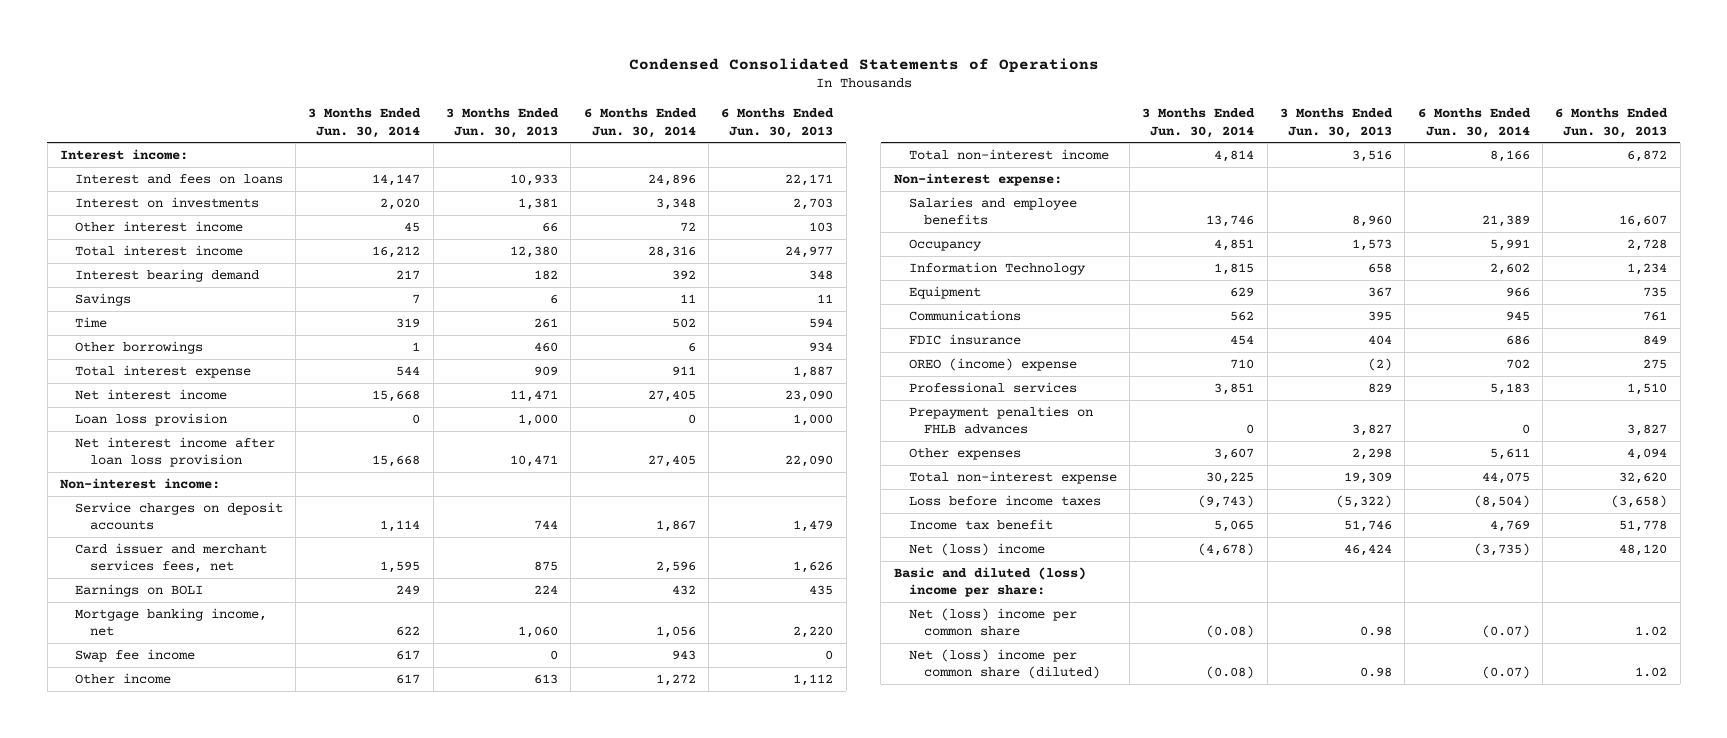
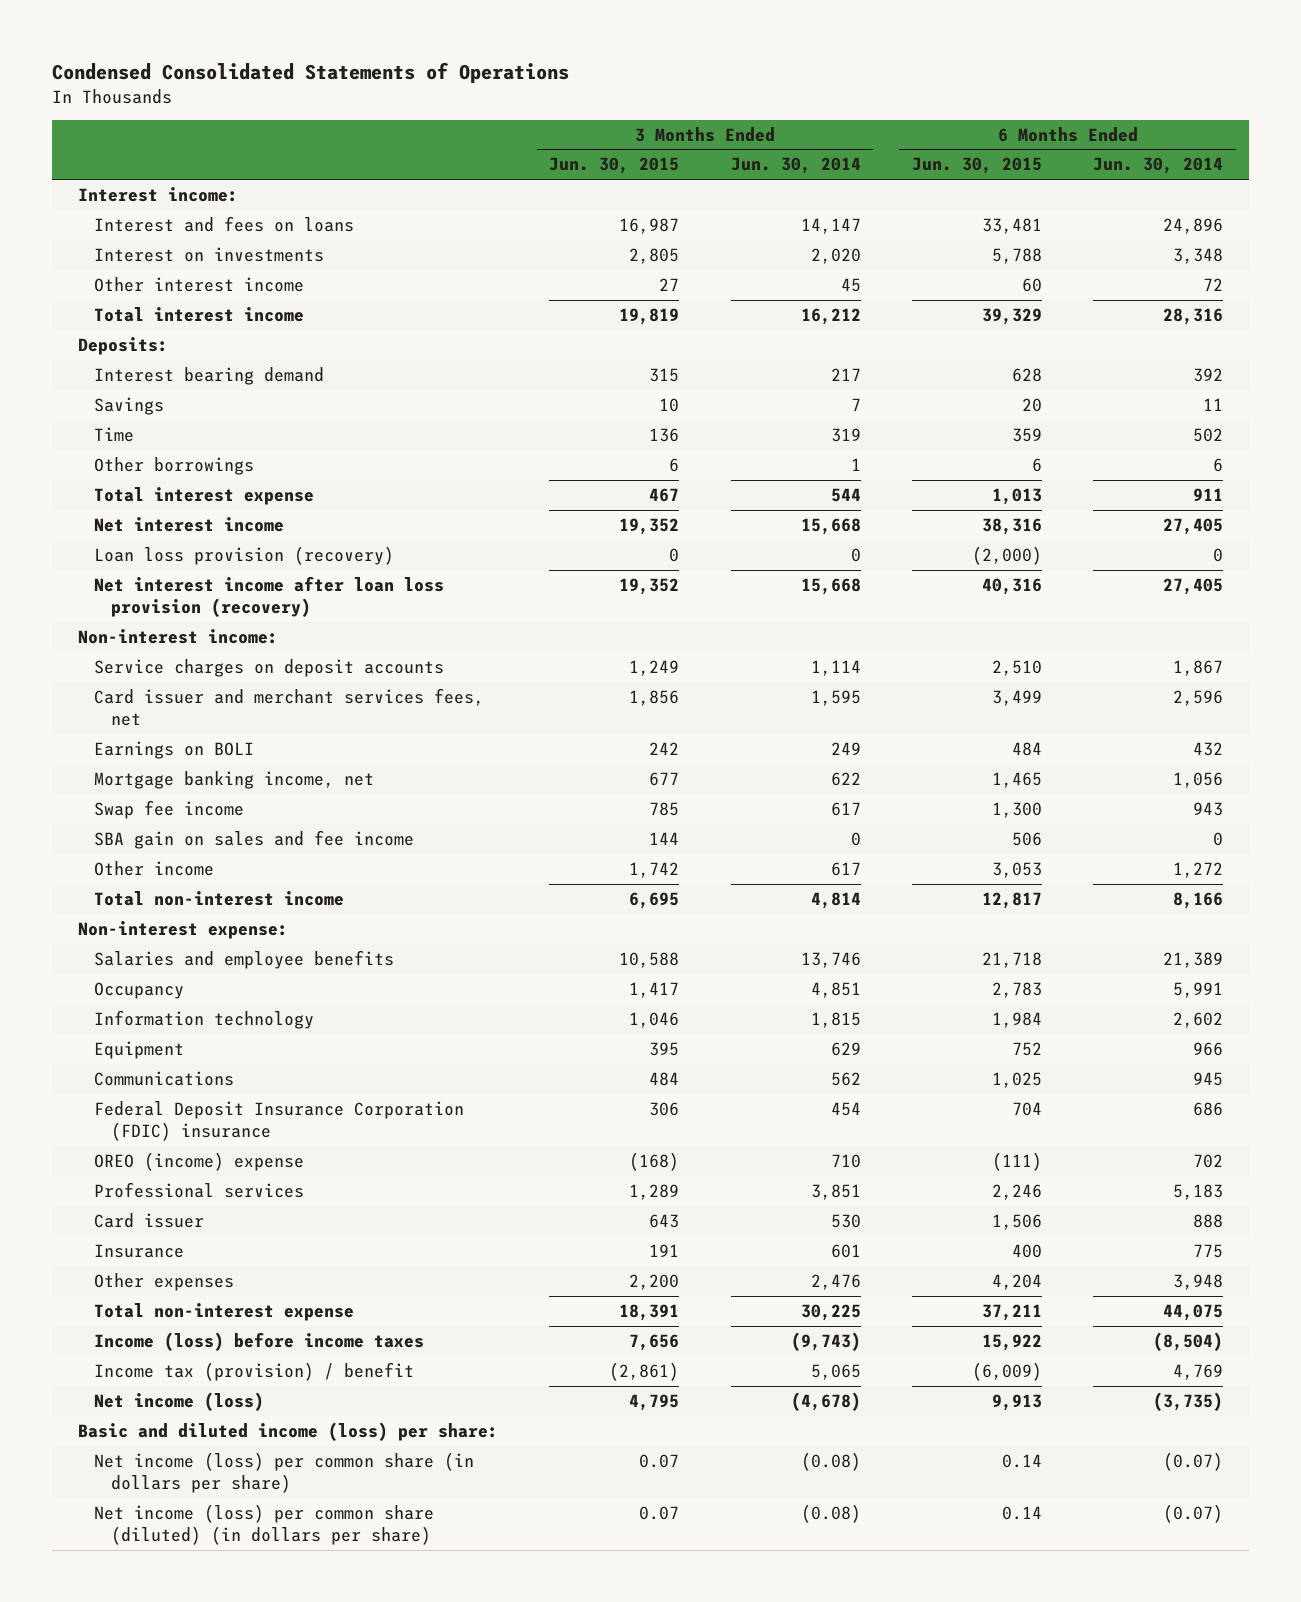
[446,108,560,138] 3 Months Ended Jun. 30, 2013 -> none
[721,108,835,138] 6 Months Ended Jun. 30, 2013 -> none
none -> [549,157,680,175] Jun. 30, 2015
none -> [911,157,1042,175] Jun. 30, 2015
none -> [78,336,169,355] Deposits:
[74,413,227,427] Loan loss provision -> [94,545,395,565] Loan loss provision (recovery)
[74,437,275,468] Net interest income after loan loss provision -> [94,575,445,617] Net interest income after loan loss provision (recovery)
none -> [94,829,415,849] SBA gain on sales and fee income
[908,262,1086,276] Information Technology -> [94,1009,315,1029] Information technology
[908,334,1021,346] FDIC insurance -> [94,1100,465,1141] Federal Deposit Insurance Corporation (FDIC) insurance
[908,406,1093,435] Prepayment penalties on FHLB advances -> none
none -> [94,1212,205,1228] Card issuer
none -> [94,1243,185,1258] Insurance
[1214,448,1255,461] 3,607 -> [810,1273,861,1290] 2,476
[1489,448,1530,461] 5,611 -> [1173,1273,1224,1290] 3,948
[908,495,1101,507] Loss before income taxes -> [94,1331,425,1351] Income (loss) before income taxes
[908,519,1053,531] Income tax benefit -> [94,1361,415,1381] Income tax (provision) / benefit
[908,543,1045,557] Net (loss) income -> [94,1391,265,1411] Net income (loss)
[893,567,1086,598] Basic and diluted (loss) income per share: -> [78,1421,499,1441] Basic and diluted income (loss) per share:
[908,608,1077,637] Net (loss) income per common share -> [94,1451,475,1493] Net income (loss) per common share (in dollars per share)
[908,649,1100,680] Net (loss) income per common share (diluted) -> [94,1503,435,1545] Net income (loss) per common share (diluted) (in dollars per share)

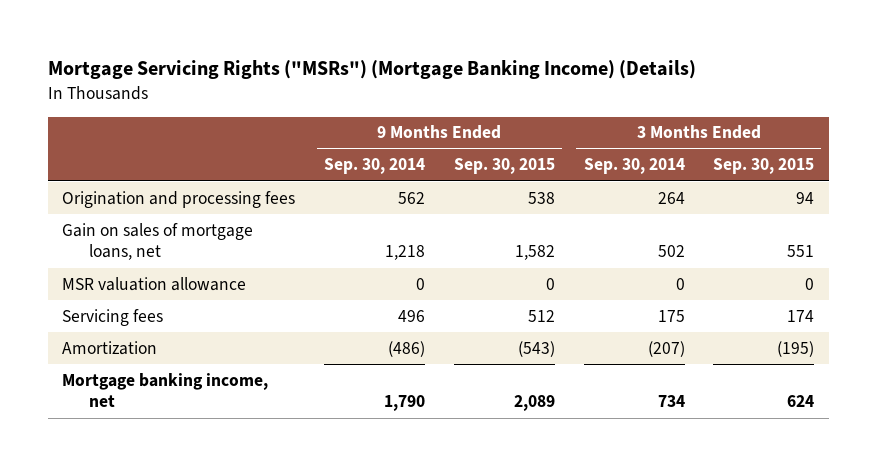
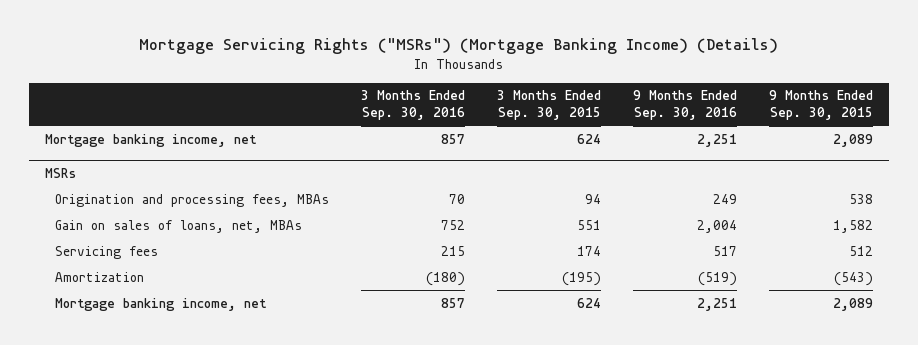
[324,158,426,175] Sep. 30, 2014 -> none
[583,158,685,175] Sep. 30, 2014 -> none
none -> [361,90,466,120] 3 Months Ended Sep. 30, 2016
none -> [633,90,738,120] 9 Months Ended Sep. 30, 2016
[62,276,247,291] MSR valuation allowance -> none
none -> [45,133,258,147] Mortgage banking income, net
none -> [45,168,77,179] MSRs
[62,190,296,208] Origination and processing fees -> [55,193,330,207] Origination and processing fees, MBAs
[62,222,254,261] Gain on sales of mortgage loans, net -> [55,219,303,233] Gain on sales of loans, net, MBAs

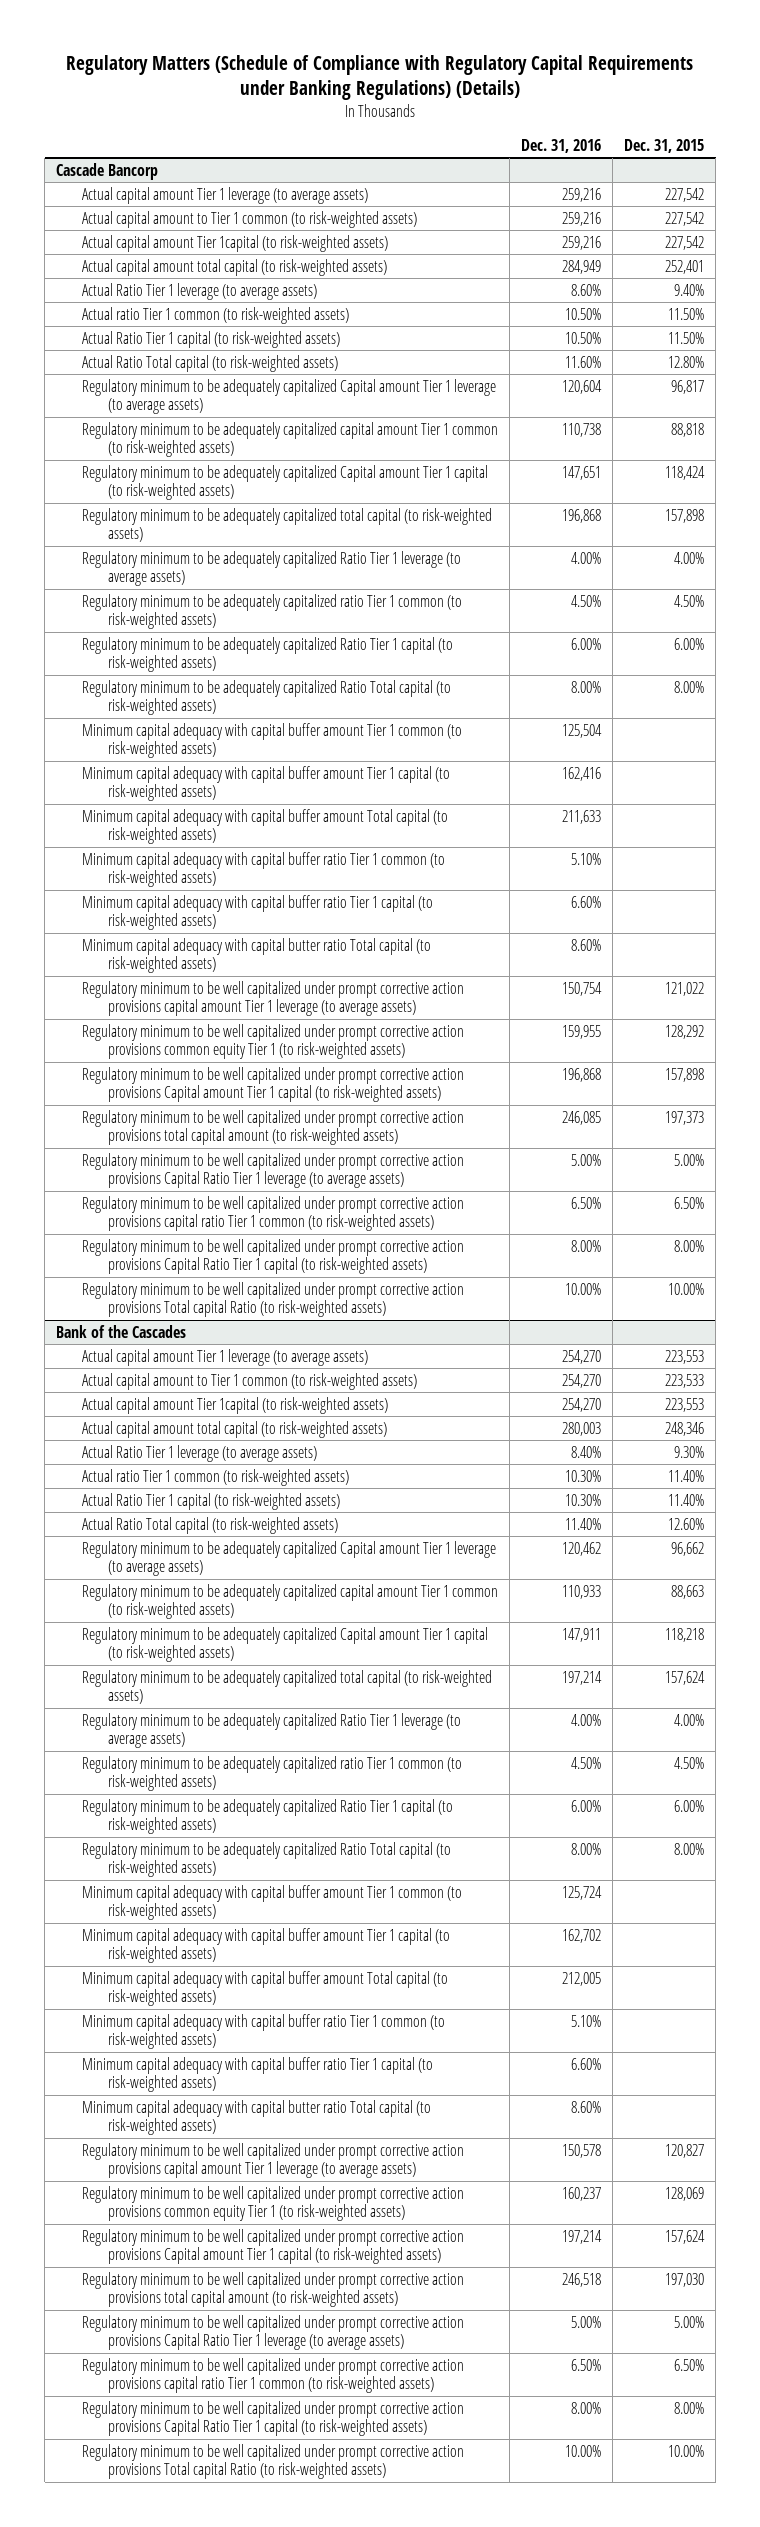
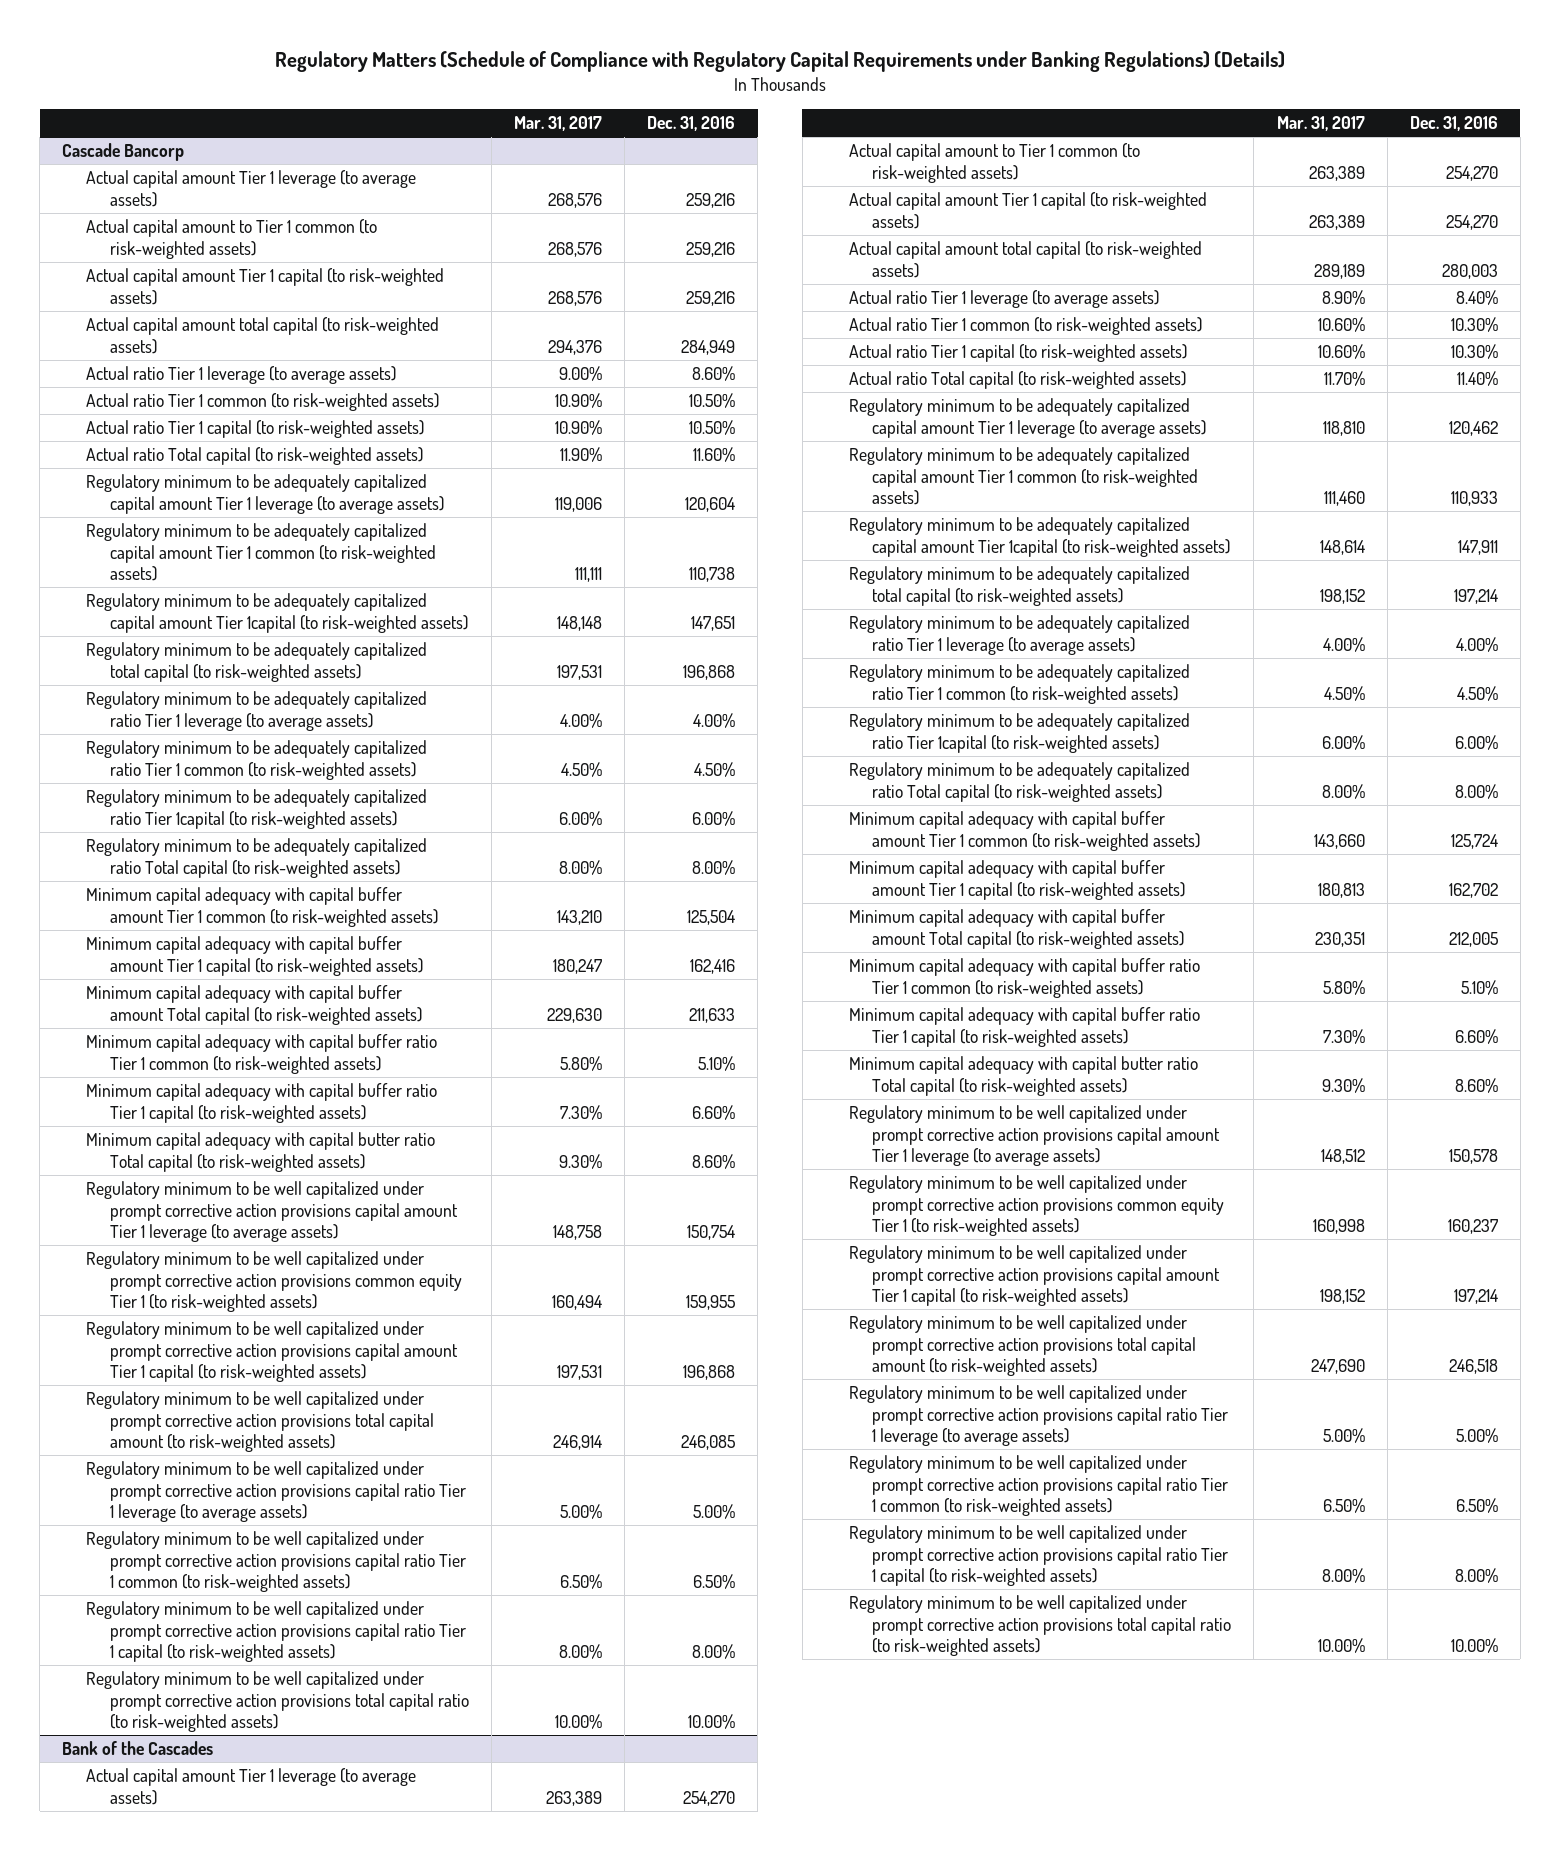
[624,138,705,153] Dec. 31, 2015 -> none
none -> [514,116,603,132] Mar. 31, 2017
[81,234,388,252] Actual capital amount Tier 1capital (to risk-weighted assets) -> [86,268,445,305] Actual capital amount Tier 1 capital (to risk-weighted assets)
[81,282,317,300] Actual Ratio Tier 1 leverage (to average assets) -> [86,366,397,385] Actual ratio Tier 1 leverage (to average assets)
[81,330,340,348] Actual Ratio Tier 1 capital (to risk-weighted assets) -> [86,420,425,439] Actual ratio Tier 1 capital (to risk-weighted assets)
[81,354,338,372] Actual Ratio Total capital (to risk-weighted assets) -> [86,447,424,466] Actual ratio Total capital (to risk-weighted assets)
[81,378,496,415] Regulatory minimum to be adequately capitalized Capital amount Tier 1 leverage (to average assets) -> [86,474,444,514] Regulatory minimum to be adequately capitalized capital amount Tier 1 leverage (to average assets)
[81,464,488,501] Regulatory minimum to be adequately capitalized Capital amount Tier 1 capital (to risk-weighted assets) -> [86,593,468,633] Regulatory minimum to be adequately capitalized capital amount Tier 1capital (to risk-weighted assets)
[81,550,461,587] Regulatory minimum to be adequately capitalized Ratio Tier 1 leverage (to average assets) -> [86,691,428,731] Regulatory minimum to be adequately capitalized ratio Tier 1 leverage (to average assets)
[81,636,453,673] Regulatory minimum to be adequately capitalized Ratio Tier 1 capital (to risk-weighted assets) -> [86,789,428,829] Regulatory minimum to be adequately capitalized ratio Tier 1capital (to risk-weighted assets)
[81,679,451,716] Regulatory minimum to be adequately capitalized Ratio Total capital (to risk-weighted assets) -> [86,838,428,878] Regulatory minimum to be adequately capitalized ratio Total capital (to risk-weighted assets)
[81,1066,464,1103] Regulatory minimum to be well capitalized under prompt corrective action provisions Capital amount Tier 1 capital (to risk-weighted assets) -> [86,1321,458,1383] Regulatory minimum to be well capitalized under prompt corrective action provisions capital amount Tier 1 capital (to risk-weighted assets)
[81,1152,464,1189] Regulatory minimum to be well capitalized under prompt corrective action provisions Capital Ratio Tier 1 leverage (to average assets) -> [86,1461,466,1523] Regulatory minimum to be well capitalized under prompt corrective action provisions capital ratio Tier 1 leverage (to average assets)
[81,1238,464,1275] Regulatory minimum to be well capitalized under prompt corrective action provisions Capital Ratio Tier 1 capital (to risk-weighted assets) -> [86,1601,466,1663] Regulatory minimum to be well capitalized under prompt corrective action provisions capital ratio Tier 1 capital (to risk-weighted assets)
[81,1281,464,1318] Regulatory minimum to be well capitalized under prompt corrective action provisions Total capital Ratio (to risk-weighted assets) -> [86,1671,469,1733] Regulatory minimum to be well capitalized under prompt corrective action provisions total capital ratio (to risk-weighted assets)
[81,1396,388,1414] Actual capital amount Tier 1capital (to risk-weighted assets) -> [848,192,1207,229] Actual capital amount Tier 1 capital (to risk-weighted assets)
[81,1444,317,1462] Actual Ratio Tier 1 leverage (to average assets) -> [848,290,1159,309] Actual ratio Tier 1 leverage (to average assets)
[81,1492,340,1510] Actual Ratio Tier 1 capital (to risk-weighted assets) -> [848,344,1187,363] Actual ratio Tier 1 capital (to risk-weighted assets)
[81,1516,338,1534] Actual Ratio Total capital (to risk-weighted assets) -> [848,371,1186,390] Actual ratio Total capital (to risk-weighted assets)
[81,1540,496,1577] Regulatory minimum to be adequately capitalized Capital amount Tier 1 leverage (to average assets) -> [848,398,1207,438] Regulatory minimum to be adequately capitalized capital amount Tier 1 leverage (to average assets)
[81,1626,488,1663] Regulatory minimum to be adequately capitalized Capital amount Tier 1 capital (to risk-weighted assets) -> [848,517,1231,557] Regulatory minimum to be adequately capitalized capital amount Tier 1capital (to risk-weighted assets)
[81,1712,461,1749] Regulatory minimum to be adequately capitalized Ratio Tier 1 leverage (to average assets) -> [848,615,1190,655] Regulatory minimum to be adequately capitalized ratio Tier 1 leverage (to average assets)
[81,1798,453,1835] Regulatory minimum to be adequately capitalized Ratio Tier 1 capital (to risk-weighted assets) -> [848,713,1190,753] Regulatory minimum to be adequately capitalized ratio Tier 1capital (to risk-weighted assets)
[81,1841,451,1878] Regulatory minimum to be adequately capitalized Ratio Total capital (to risk-weighted assets) -> [848,762,1190,802] Regulatory minimum to be adequately capitalized ratio Total capital (to risk-weighted assets)
[81,2228,464,2265] Regulatory minimum to be well capitalized under prompt corrective action provisions Capital amount Tier 1 capital (to risk-weighted assets) -> [848,1245,1221,1307] Regulatory minimum to be well capitalized under prompt corrective action provisions capital amount Tier 1 capital (to risk-weighted assets)
[81,2314,464,2351] Regulatory minimum to be well capitalized under prompt corrective action provisions Capital Ratio Tier 1 leverage (to average assets) -> [848,1385,1229,1447] Regulatory minimum to be well capitalized under prompt corrective action provisions capital ratio Tier 1 leverage (to average assets)
[81,2400,464,2437] Regulatory minimum to be well capitalized under prompt corrective action provisions Capital Ratio Tier 1 capital (to risk-weighted assets) -> [848,1525,1229,1587] Regulatory minimum to be well capitalized under prompt corrective action provisions capital ratio Tier 1 capital (to risk-weighted assets)
[81,2443,464,2480] Regulatory minimum to be well capitalized under prompt corrective action provisions Total capital Ratio (to risk-weighted assets) -> [848,1595,1232,1657] Regulatory minimum to be well capitalized under prompt corrective action provisions total capital ratio (to risk-weighted assets)

